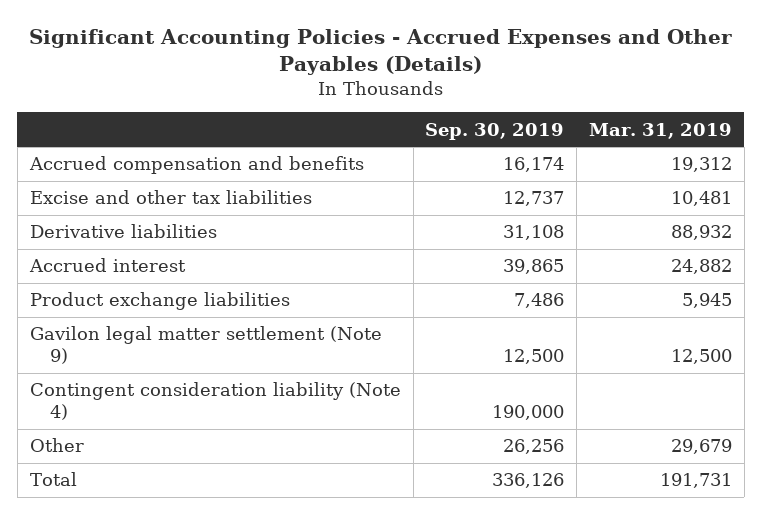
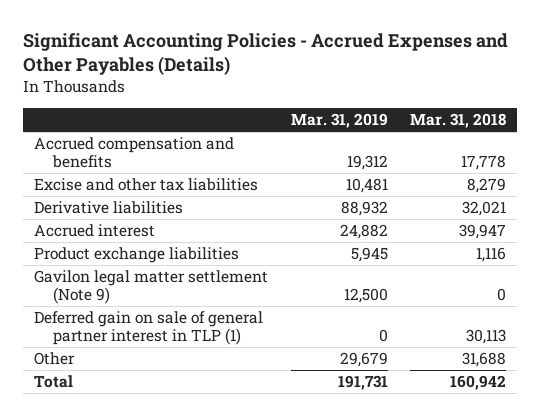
[425,122,565,140] Sep. 30, 2019 -> none
none -> [409,112,506,128] Mar. 31, 2018
[29,382,401,421] Contingent consideration liability (Note 4) -> none
none -> [34,311,264,346] Deferred gain on sale of general partner interest in TLP (1)

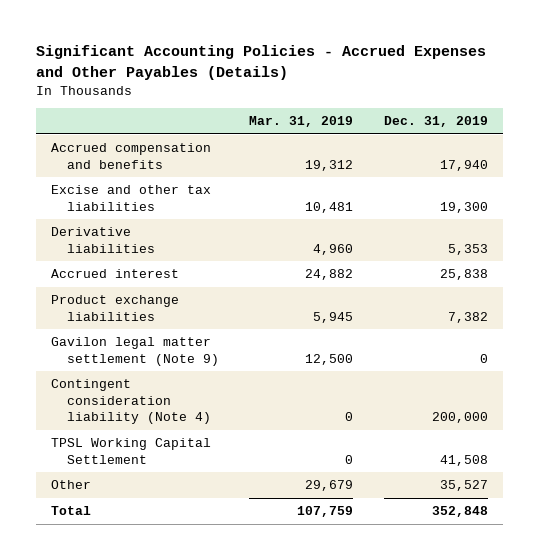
[409,112,506,128] Mar. 31, 2018 -> none
none -> [383,116,488,128] Dec. 31, 2019
[340,201,388,217] 88,932 -> [313,243,354,255] 4,960
[34,311,264,346] Deferred gain on sale of general partner interest in TLP (1) -> none
none -> [51,379,211,425] Contingent consideration liability (Note 4)
none -> [51,438,212,464] TPSL Working Capital Settlement
[337,375,388,391] 191,731 -> [297,506,354,518] 107,759

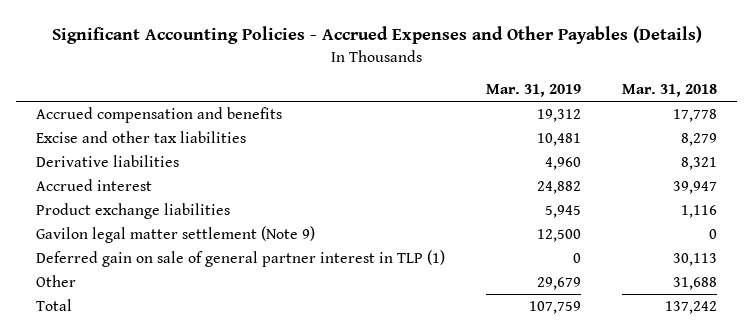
[383,116,488,128] Dec. 31, 2019 -> none
none -> [622,84,718,98] Mar. 31, 2018
[51,379,211,425] Contingent consideration liability (Note 4) -> none
[51,438,212,464] TPSL Working Capital Settlement -> none
none -> [36,249,446,267] Deferred gain on sale of general partner interest in TLP (1)

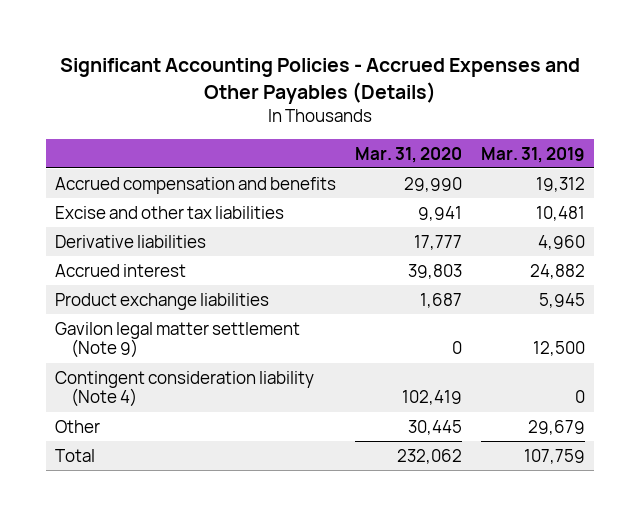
[622,84,718,98] Mar. 31, 2018 -> none
none -> [354,146,462,163] Mar. 31, 2020
[36,249,446,267] Deferred gain on sale of general partner interest in TLP (1) -> none
none -> [55,370,315,408] Contingent consideration liability (Note 4)

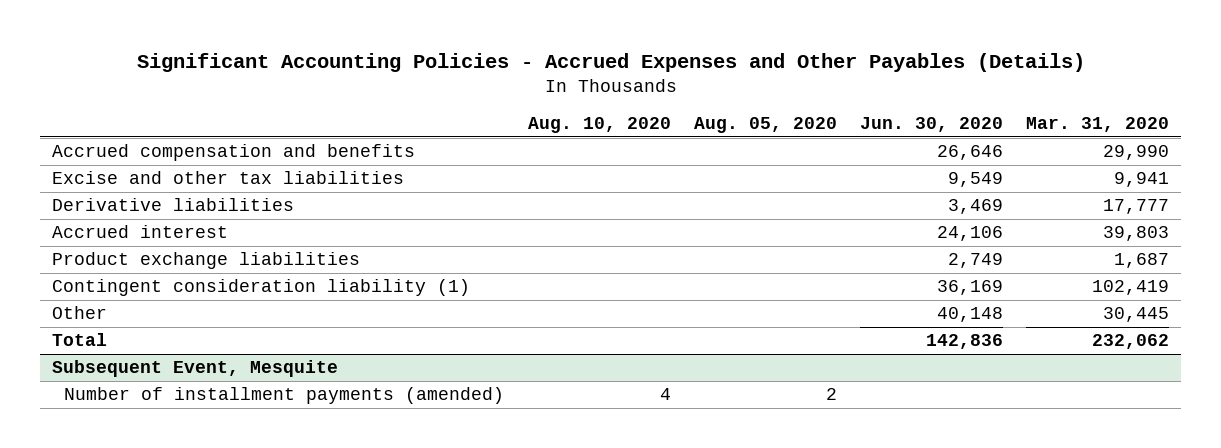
[480,146,585,163] Mar. 31, 2019 -> none
none -> [527,117,671,134] Aug. 10, 2020
none -> [693,117,837,134] Aug. 05, 2020
none -> [859,117,1003,133] Jun. 30, 2020
[55,321,301,359] Gavilon legal matter settlement (Note 9) -> none
[55,370,315,408] Contingent consideration liability (Note 4) -> [51,279,470,297] Contingent consideration liability (1)
none -> [51,360,338,378] Subsequent Event, Mesquite
none -> [64,387,505,405] Number of installment payments (amended)

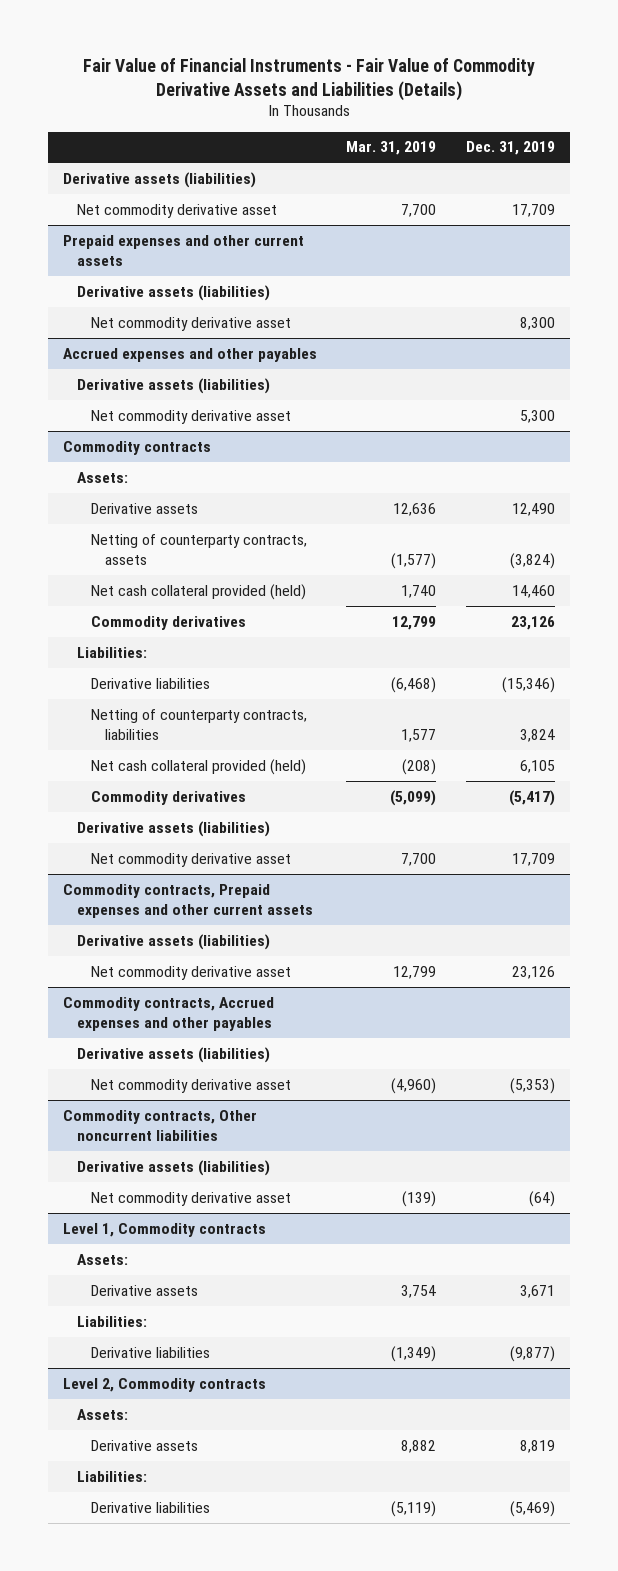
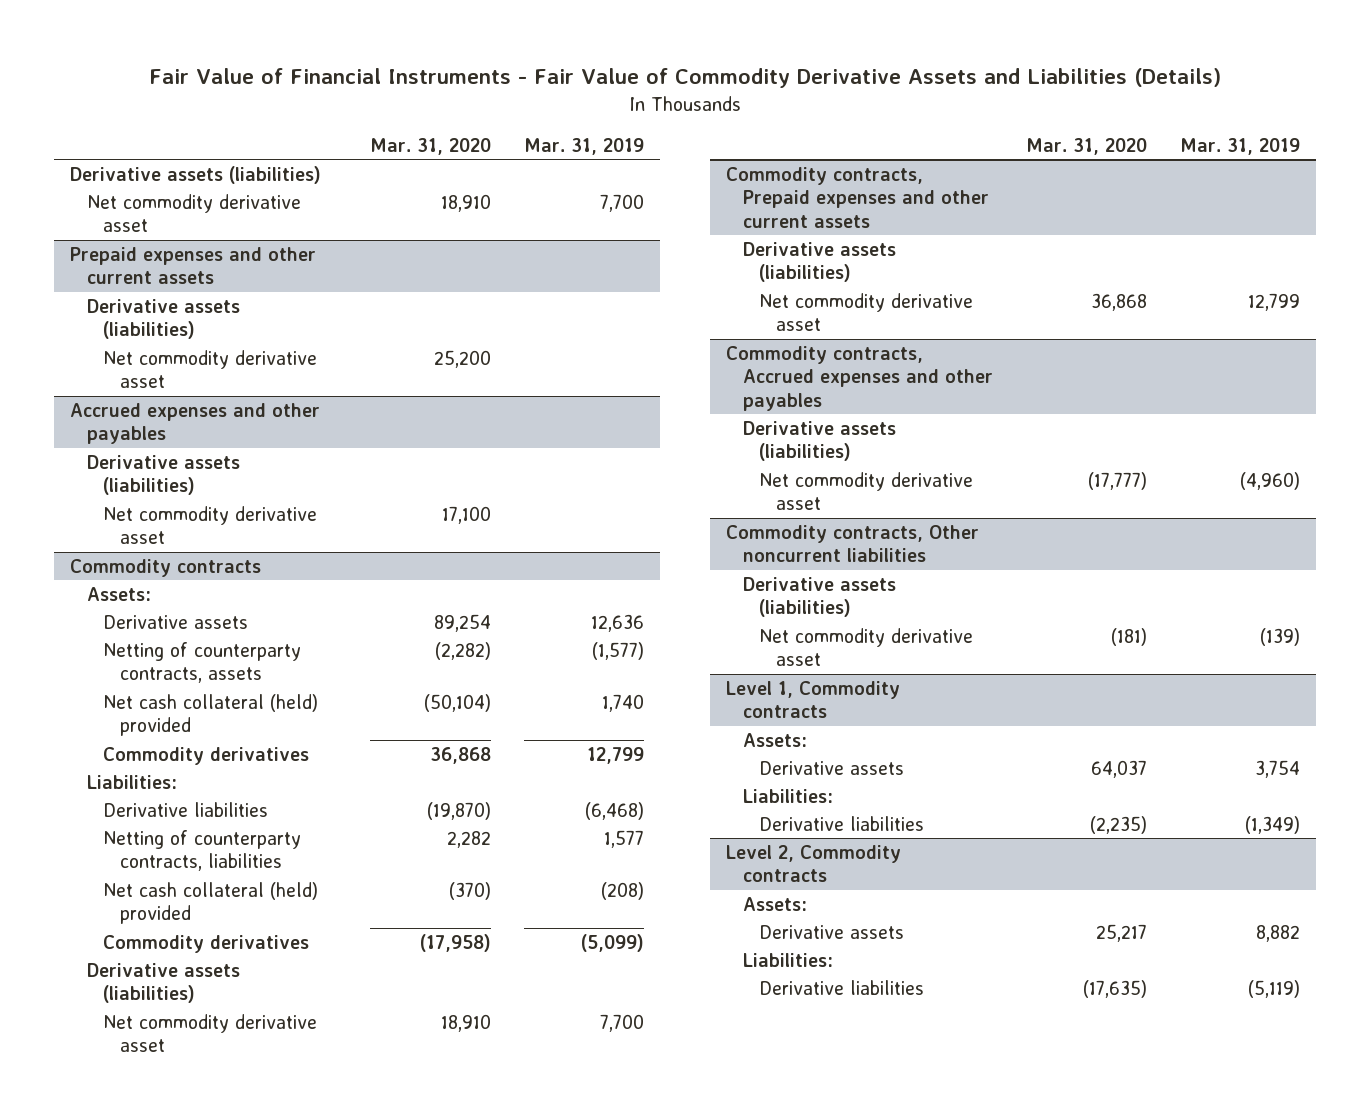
[465,141,555,156] Dec. 31, 2019 -> none
none -> [369,137,491,155] Mar. 31, 2020
[90,583,306,600] Net cash collateral provided (held) -> [103,693,319,737] Net cash collateral (held) provided
[90,758,306,775] Net cash collateral provided (held) -> [103,881,319,925] Net cash collateral (held) provided

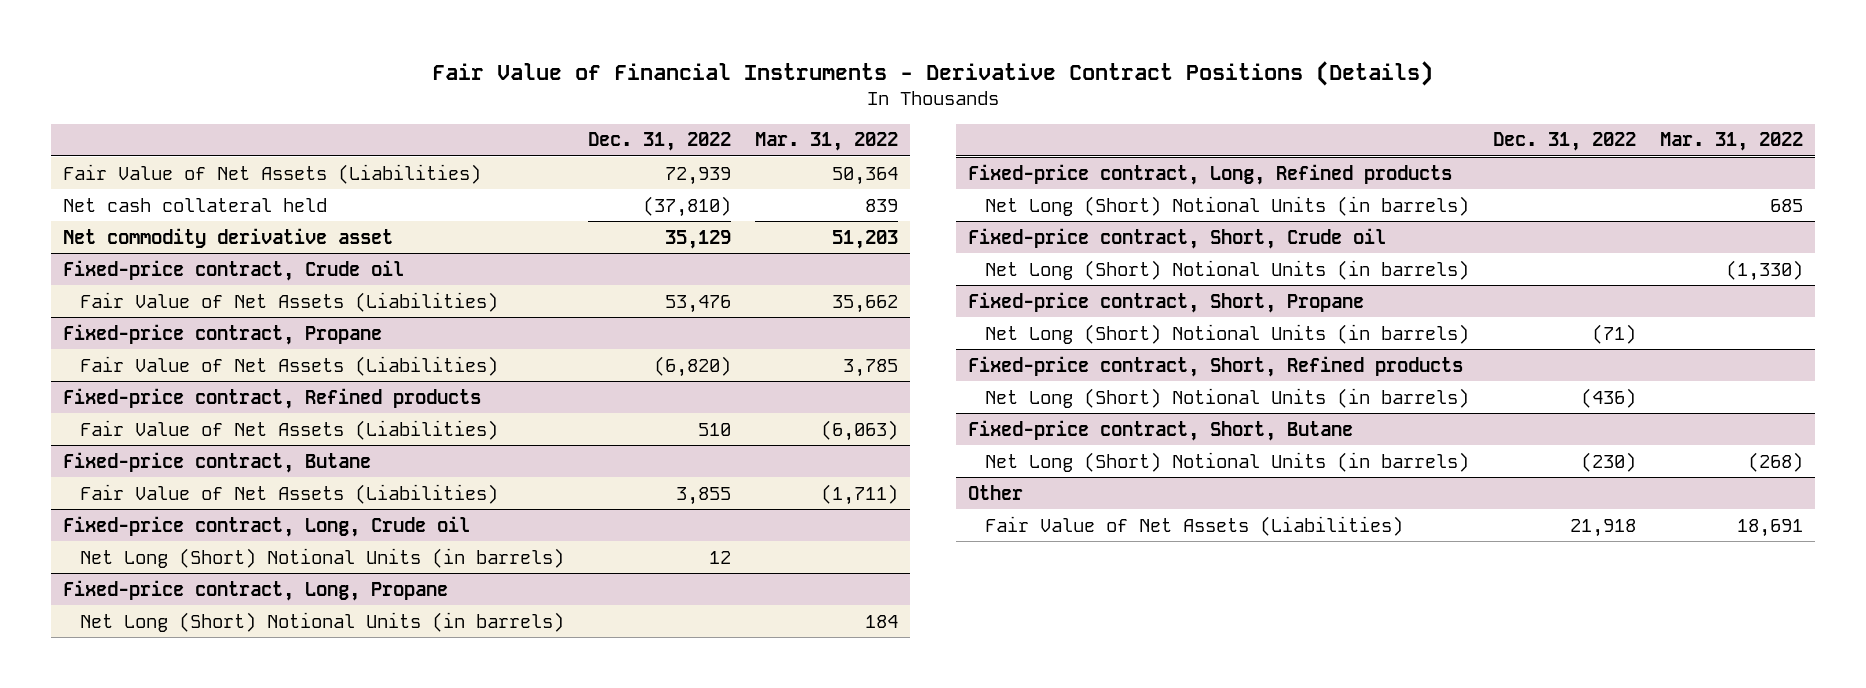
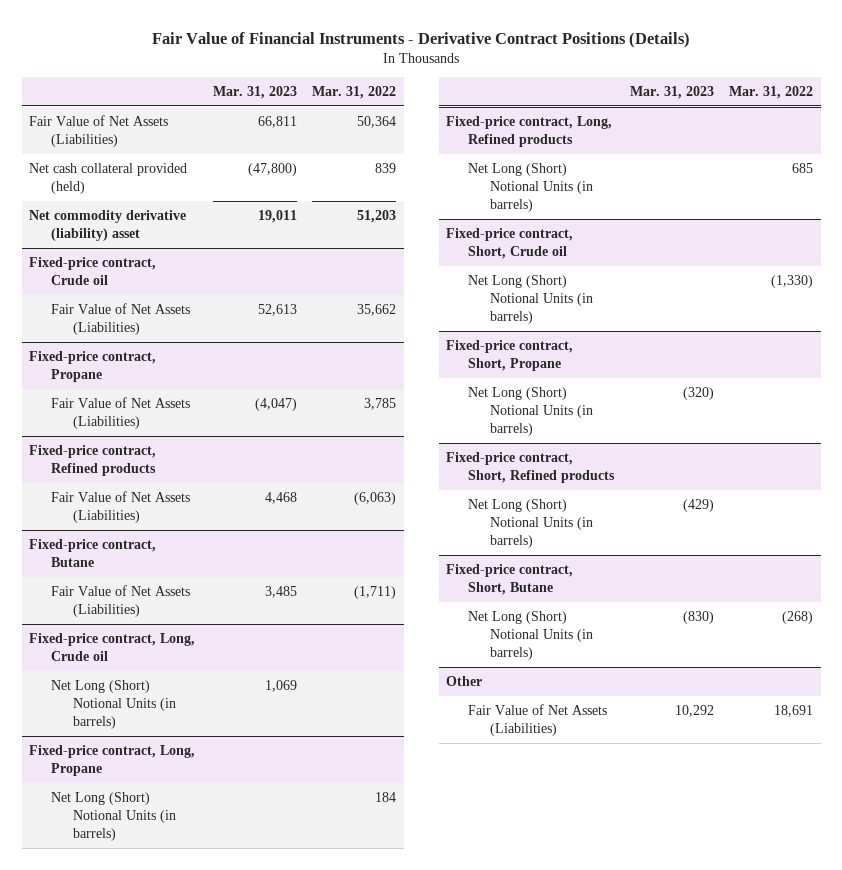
[588,132,732,152] Dec. 31, 2022 -> none
none -> [212,86,297,100] Mar. 31, 2023
[63,197,328,212] Net cash collateral held -> [29,163,188,194] Net cash collateral provided (held)
[63,227,394,248] Net commodity derivative asset -> [29,210,187,241] Net commodity derivative (liability) asset

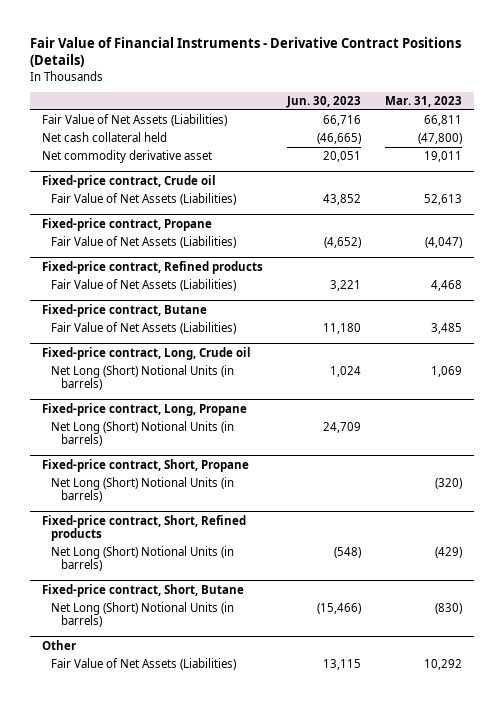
[311,86,396,100] Mar. 31, 2022 -> none
none -> [286,95,362,108] Jun. 30, 2023
[29,163,188,194] Net cash collateral provided (held) -> [42,132,168,143] Net cash collateral held
[29,210,187,241] Net commodity derivative (liability) asset -> [42,150,213,164] Net commodity derivative asset
[446,116,613,147] Fixed-price contract, Long, Refined products -> none
[468,163,594,212] Net Long (Short) Notional Units (in barrels) -> none
[446,228,574,259] Fixed-price contract, Short, Crude oil -> none
[468,275,594,324] Net Long (Short) Notional Units (in barrels) -> none

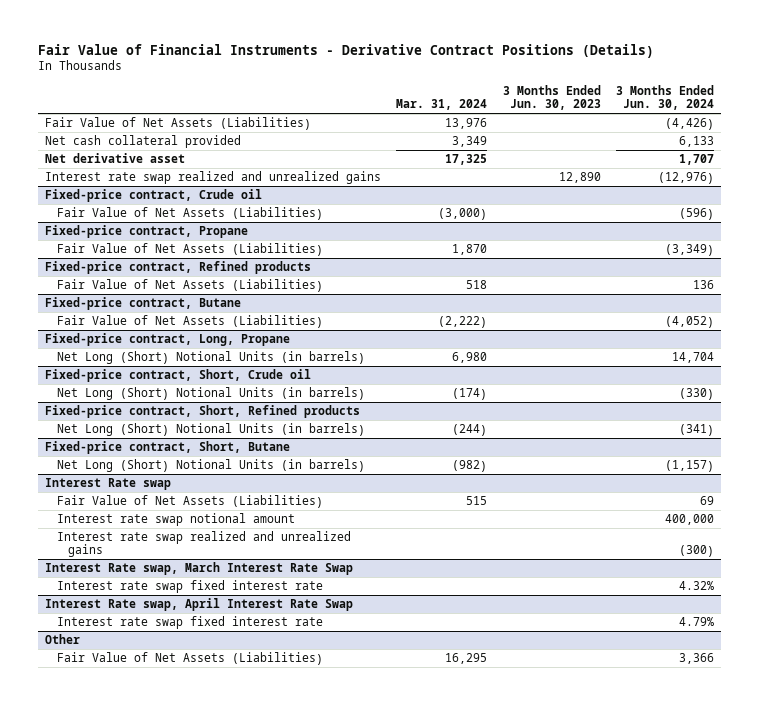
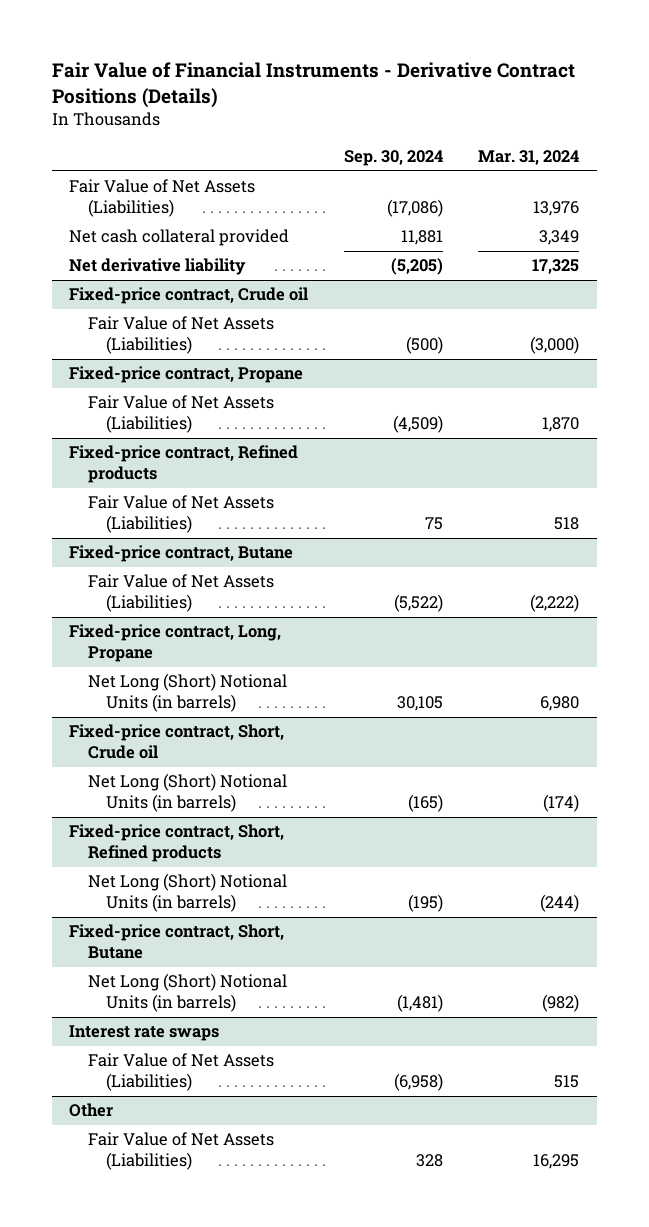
[502,84,601,110] 3 Months Ended Jun. 30, 2023 -> none
[615,84,714,110] 3 Months Ended Jun. 30, 2024 -> none
none -> [343,150,443,167] Sep. 30, 2024
[45,171,382,185] Interest rate swap realized and unrealized gains -> none
[45,153,186,164] Net derivative asset -> [69,258,247,276] Net derivative liability
[45,478,172,491] Interest Rate swap -> [69,1025,220,1042] Interest rate swaps
[56,513,295,527] Interest rate swap notional amount -> none
[56,531,351,558] Interest rate swap realized and unrealized gains -> none
[45,562,354,576] Interest Rate swap, March Interest Rate Swap -> none
[56,580,323,594] Interest rate swap fixed interest rate -> none
[45,598,354,612] Interest Rate swap, April Interest Rate Swap -> none
[56,616,323,630] Interest rate swap fixed interest rate -> none

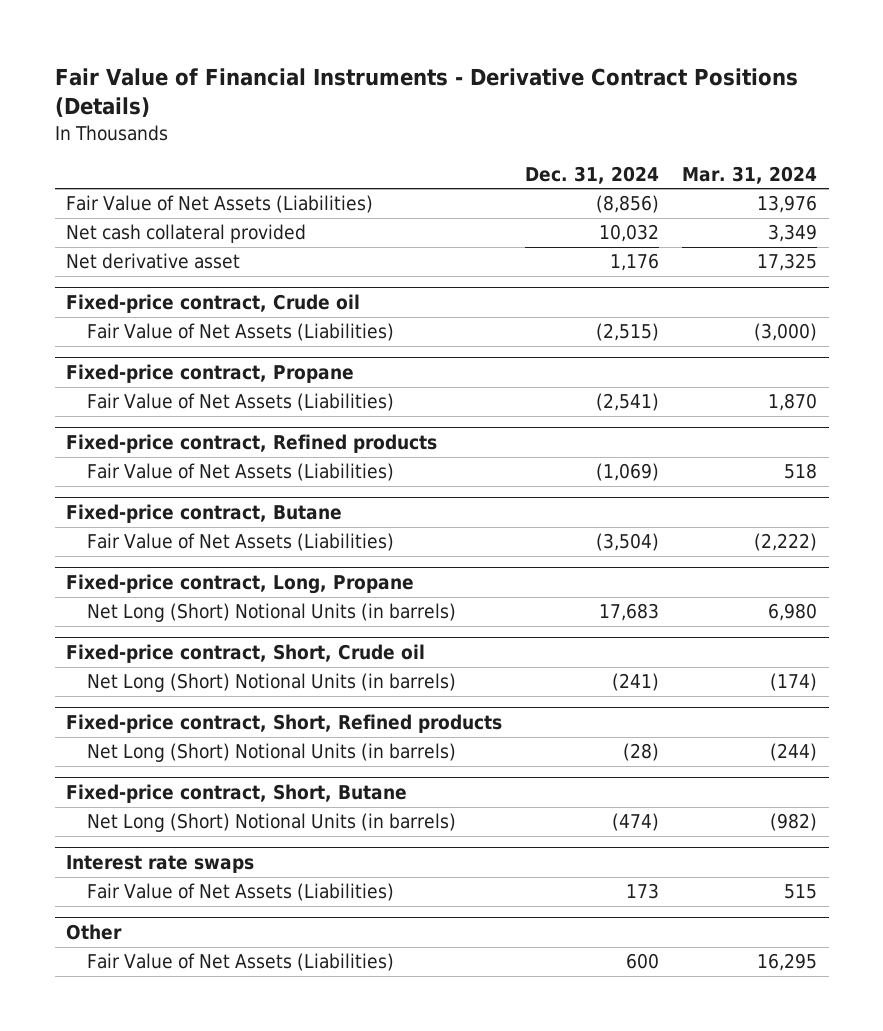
[343,150,443,167] Sep. 30, 2024 -> none
none -> [525,165,660,184] Dec. 31, 2024
[69,258,247,276] Net derivative liability -> [66,253,241,270] Net derivative asset

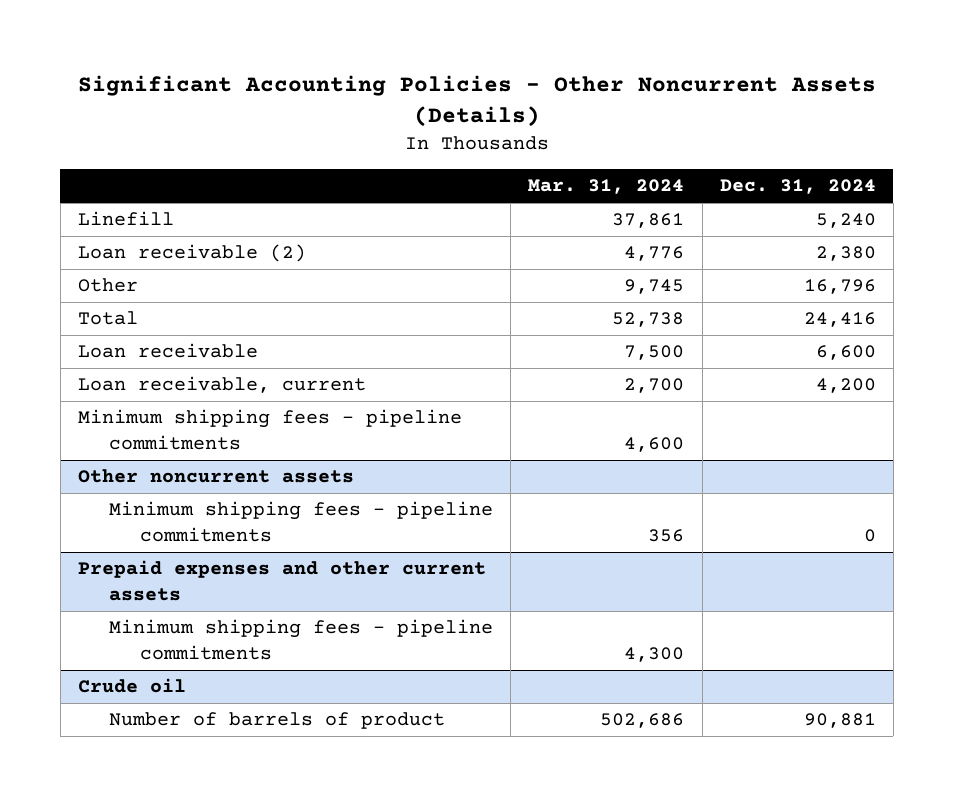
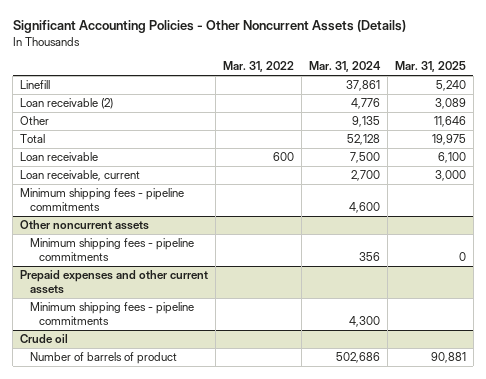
[719,179,876,195] Dec. 31, 2024 -> none
none -> [222,61,294,73] Mar. 31, 2022
none -> [394,61,466,73] Mar. 31, 2025
[624,279,685,295] 9,745 -> [351,116,380,128] 9,135
[612,312,685,328] 52,738 -> [346,134,380,146] 52,128

